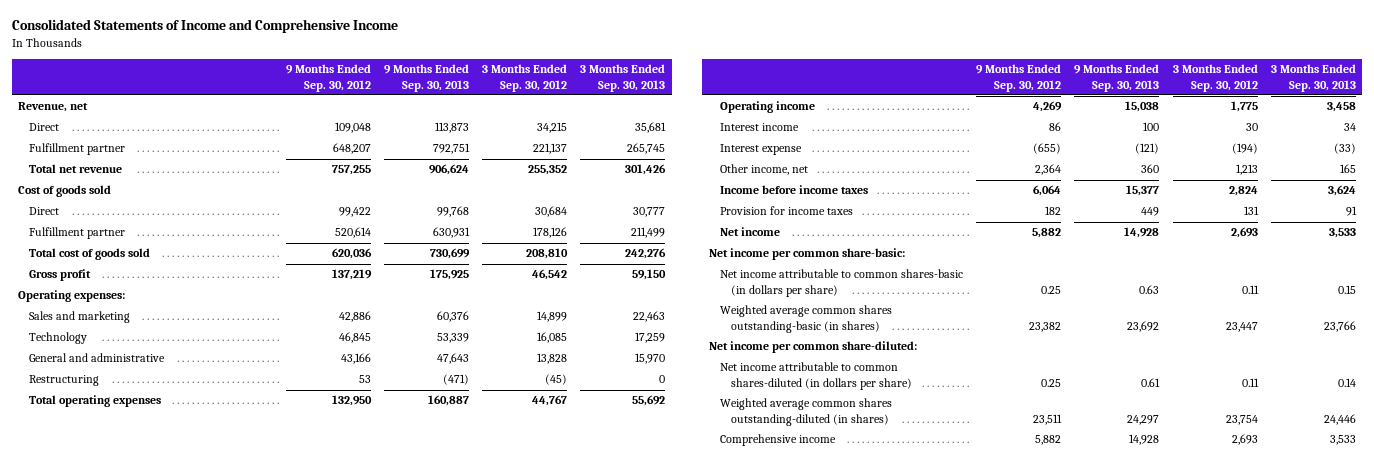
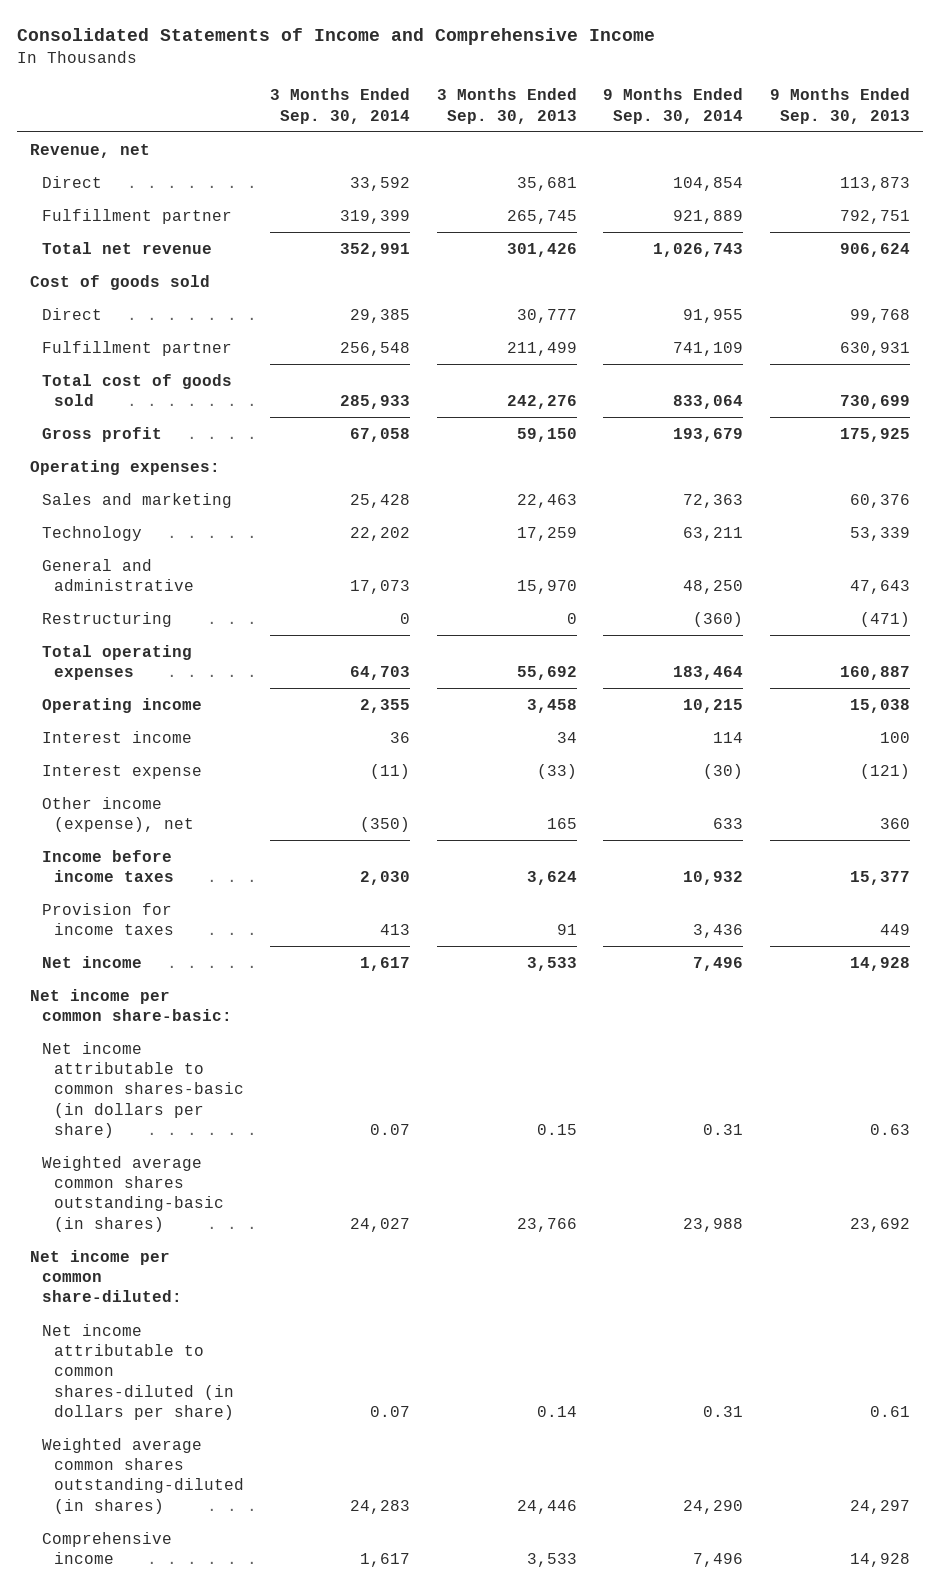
[285,64,371,92] 9 Months Ended Sep. 30, 2012 -> none
[482,64,568,92] 3 Months Ended Sep. 30, 2012 -> none
none -> [270,88,411,124] 3 Months Ended Sep. 30, 2014
none -> [603,88,744,124] 9 Months Ended Sep. 30, 2014
[719,164,808,176] Other income, net -> [41,796,194,833] Other income (expense), net

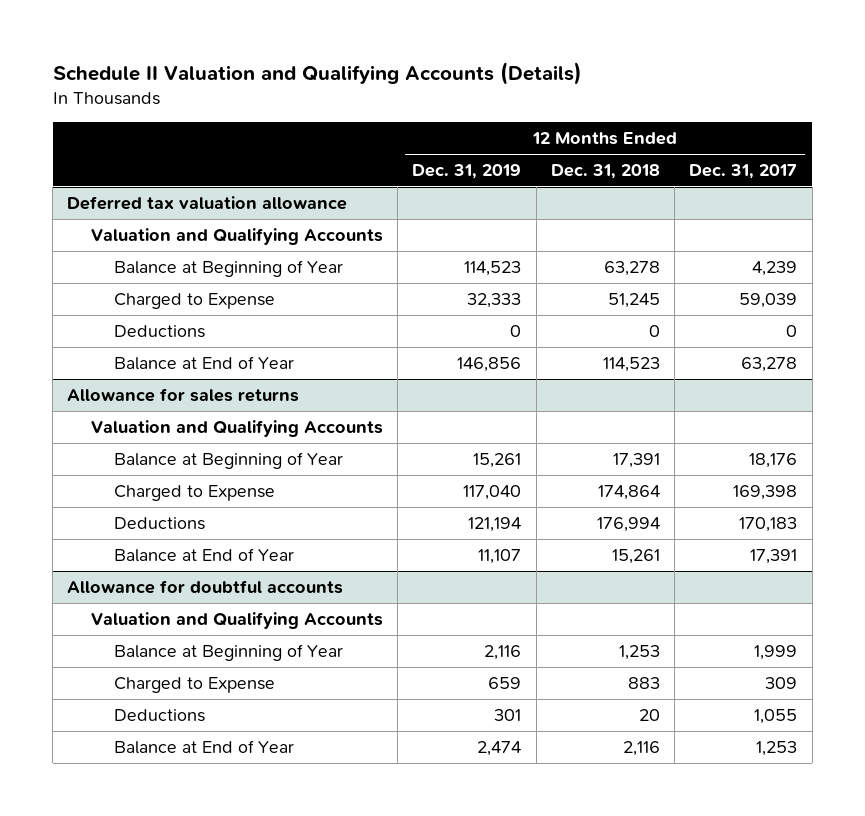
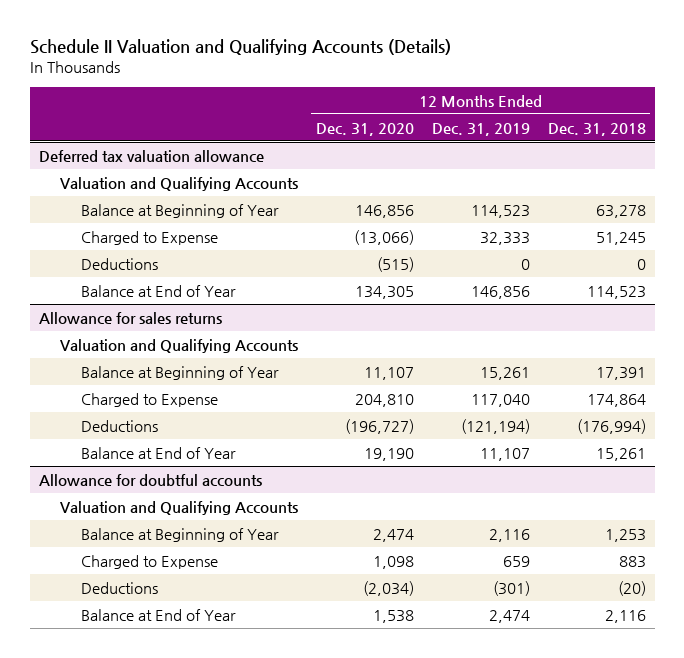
[689,163,798,179] Dec. 31, 2017 -> none
none -> [315,122,414,136] Dec. 31, 2020
[468,516,522,532] 121,194 -> [460,418,530,434] (121,194)
[596,516,660,532] 176,994 -> [576,418,646,434] (176,994)
[494,708,522,721] 301 -> [492,580,530,596] (301)
[638,708,660,721] 20 -> [617,580,646,596] (20)

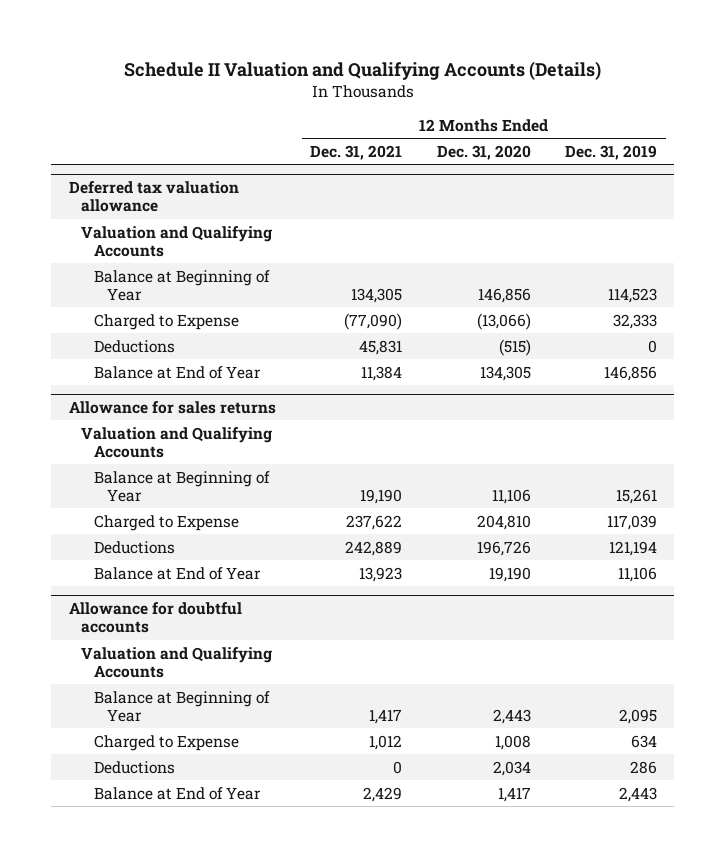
[547,122,646,136] Dec. 31, 2018 -> none
none -> [310,144,403,160] Dec. 31, 2021
[363,366,414,380] 11,107 -> [491,489,531,505] 11,106
[470,393,530,407] 117,040 -> [607,514,658,530] 117,039
[344,418,414,434] (196,727) -> [476,540,531,556] 196,726
[460,418,530,434] (121,194) -> [609,540,658,556] 121,194
[479,447,530,461] 11,107 -> [618,566,658,582] 11,106
[372,528,414,542] 2,474 -> [492,709,531,725] 2,443
[488,528,530,542] 2,116 -> [619,709,658,725] 2,095
[372,555,414,569] 1,098 -> [494,734,531,750] 1,008
[502,555,530,567] 659 -> [631,734,658,748] 634
[362,580,414,596] (2,034) -> [492,760,531,776] 2,034
[492,580,530,596] (301) -> [630,760,658,774] 286
[372,609,414,623] 1,538 -> [497,786,531,802] 1,417
[488,609,530,623] 2,474 -> [619,786,658,802] 2,443

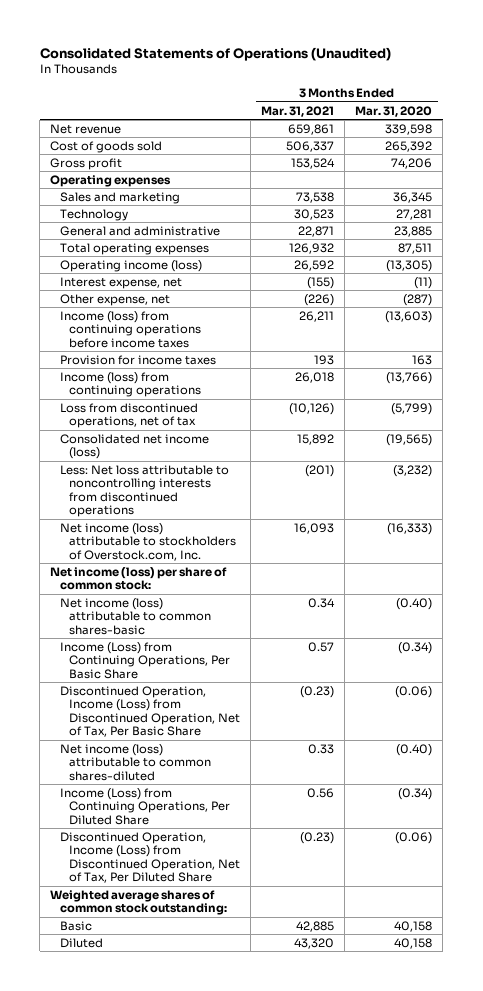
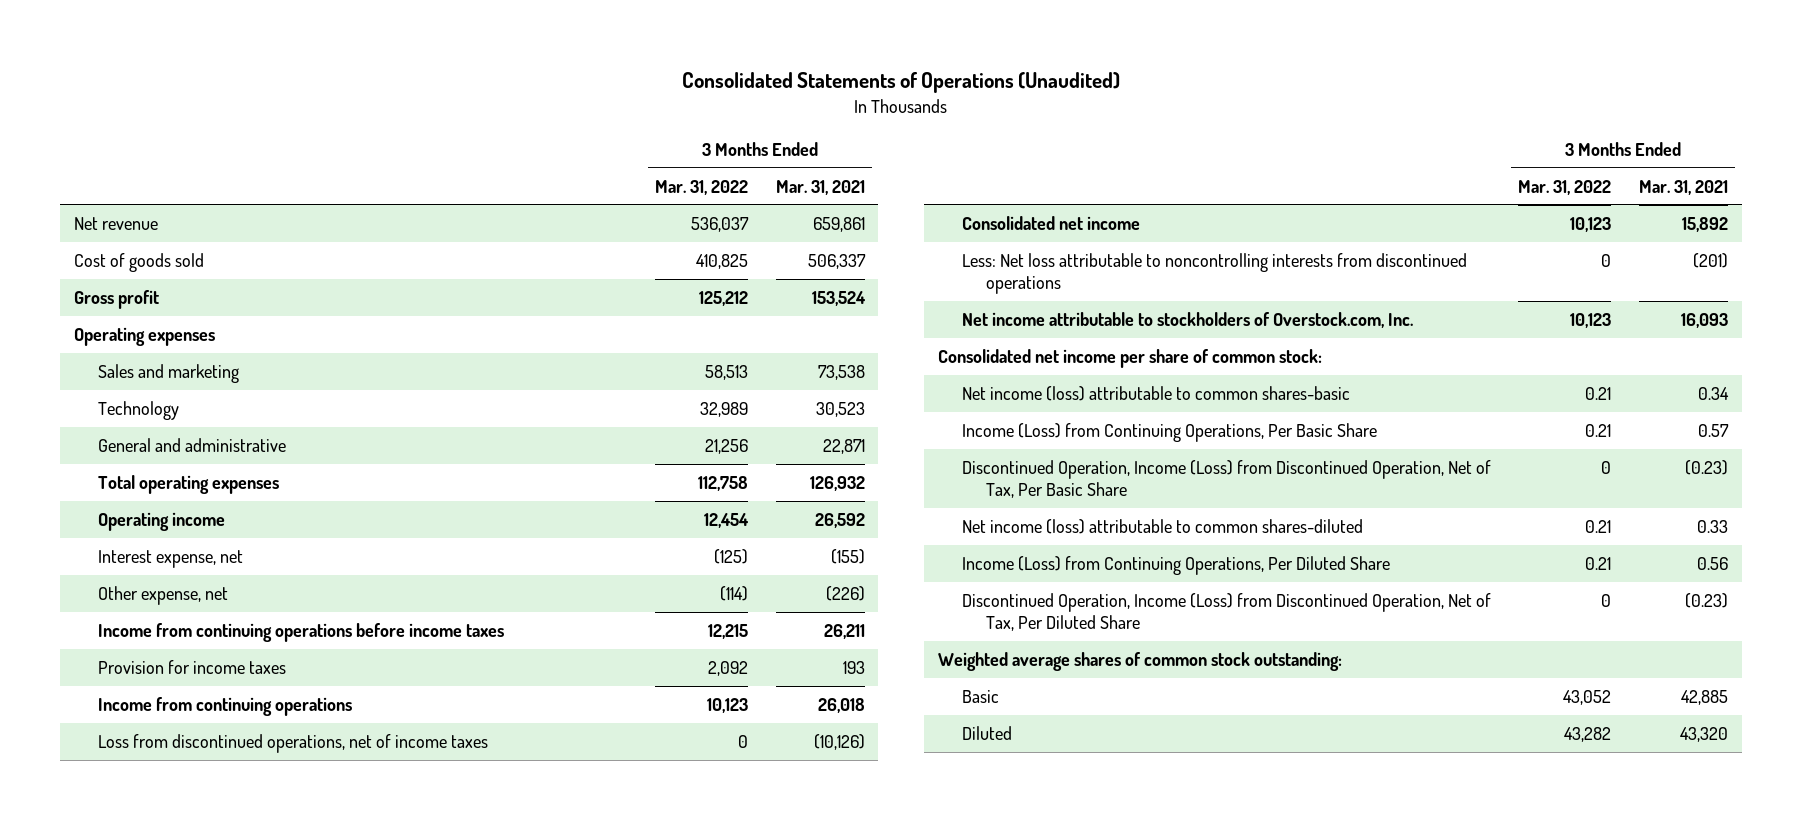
[355,105,433,117] Mar. 31, 2020 -> none
none -> [654,179,748,195] Mar. 31, 2022
[59,259,202,272] Operating income (loss) -> [98,511,226,531] Operating income
[59,310,202,348] Income (loss) from continuing operations before income taxes -> [98,622,505,642] Income from continuing operations before income taxes
[59,371,202,398] Income (loss) from continuing operations -> [98,696,353,716] Income from continuing operations
[59,402,198,429] Loss from discontinued operations, net of tax -> [98,733,489,753] Loss from discontinued operations, net of income taxes
[59,433,209,460] Consolidated net income (loss) -> [961,215,1140,230] Consolidated net income
[59,522,237,561] Net income (loss) attributable to stockholders of Overstock.com, Inc. -> [961,311,1413,328] Net income attributable to stockholders of Overstock.com, Inc.
[50,566,228,591] Net income (loss) per share of common stock: -> [937,348,1322,368] Consolidated net income per share of common stock:

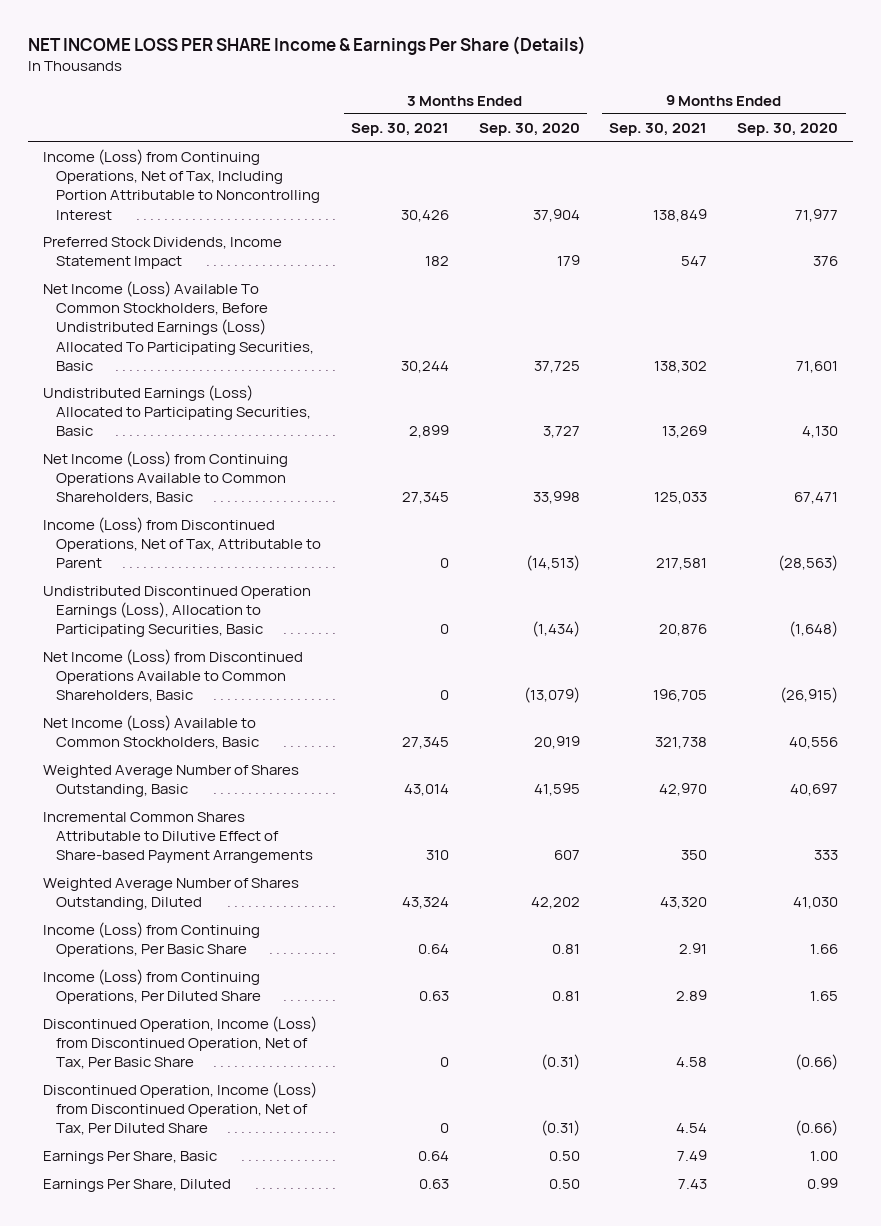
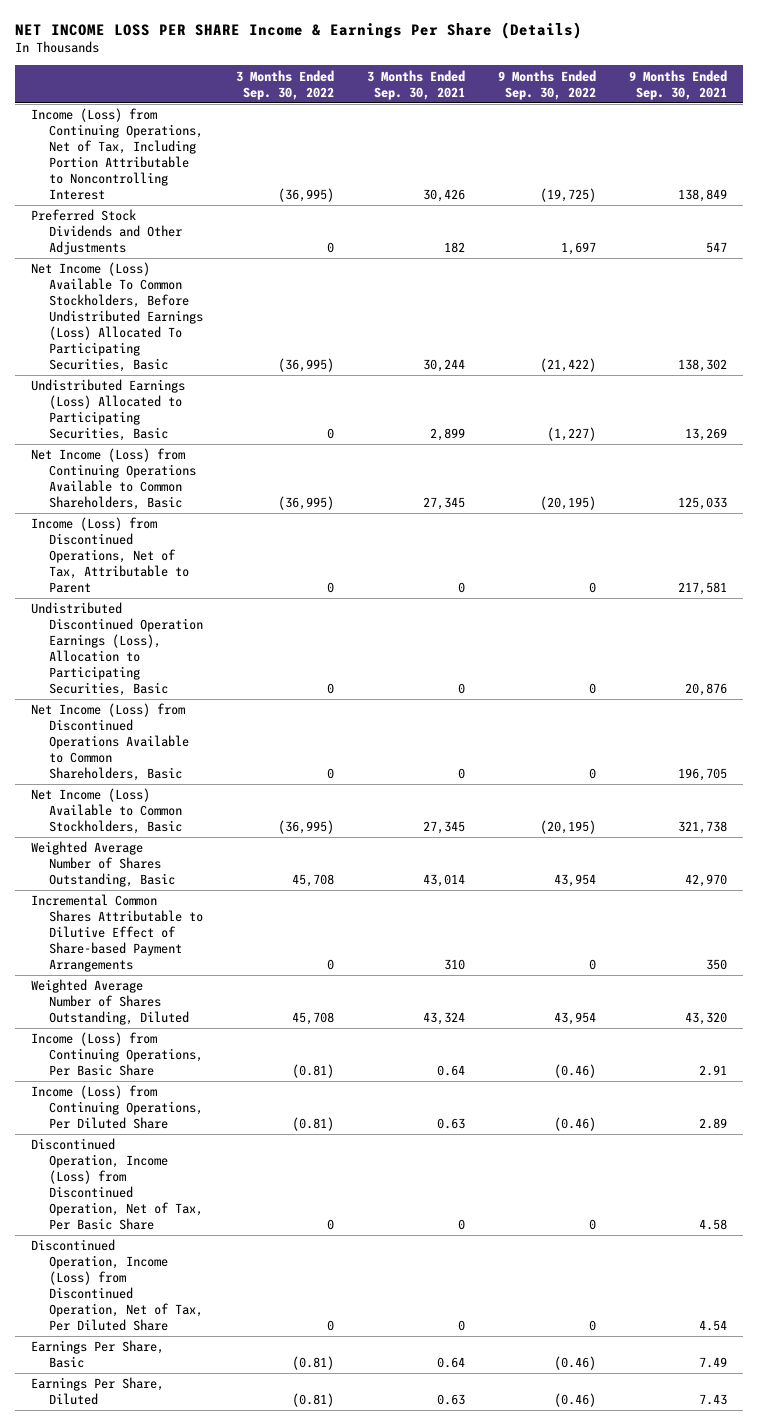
[478,123,580,137] Sep. 30, 2020 -> none
[737,123,839,137] Sep. 30, 2020 -> none
none -> [235,69,334,100] 3 Months Ended Sep. 30, 2022
none -> [497,69,596,100] 9 Months Ended Sep. 30, 2022
[43,237,283,270] Preferred Stock Dividends, Income Statement Impact -> [31,209,182,256] Preferred Stock Dividends and Other Adjustments

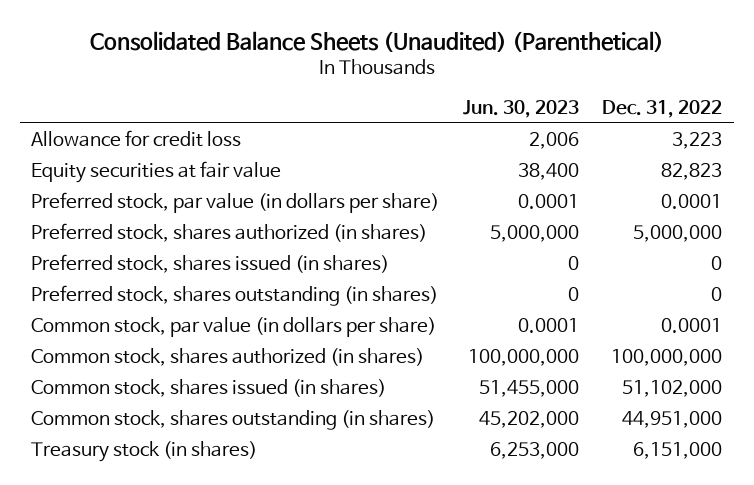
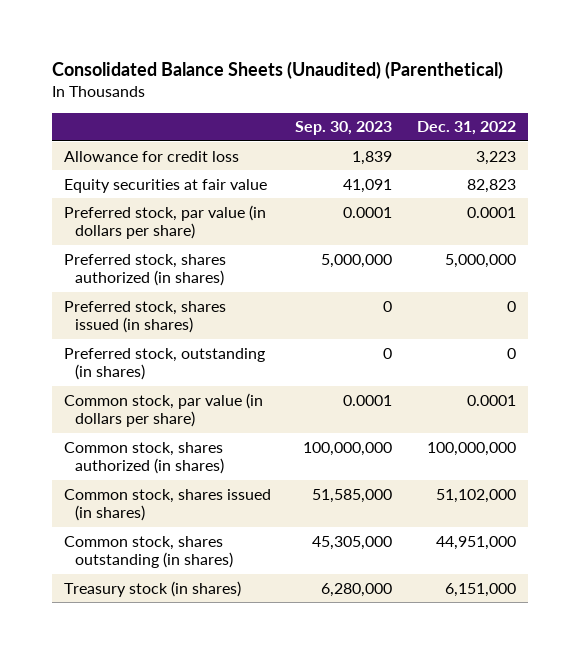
[462,100,579,119] Jun. 30, 2023 -> none
none -> [295,121,393,136] Sep. 30, 2023
[31,284,439,306] Preferred stock, shares outstanding (in shares) -> [63,347,265,381] Preferred stock, outstanding (in shares)

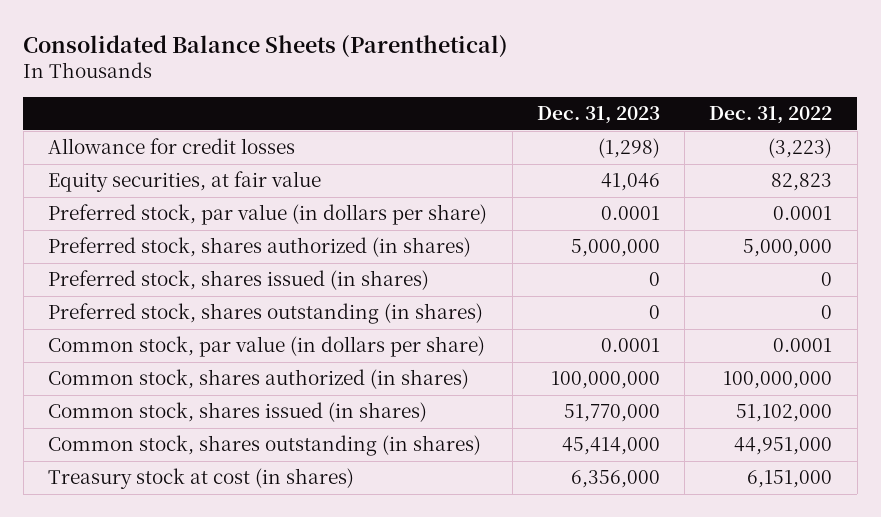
[51,61,503,80] Consolidated Balance Sheets (Unaudited) (Parenthetical) -> [23,34,509,58] Consolidated Balance Sheets (Parenthetical)
[295,121,393,136] Sep. 30, 2023 -> none
none -> [536,106,660,125] Dec. 31, 2023
[63,150,239,162] Allowance for credit loss -> [48,138,296,155] Allowance for credit losses
[475,150,516,165] 3,223 -> [768,138,833,159] (3,223)
[63,178,267,193] Equity securities at fair value -> [48,171,322,193] Equity securities, at fair value
[63,347,265,381] Preferred stock, outstanding (in shares) -> [48,303,484,325] Preferred stock, shares outstanding (in shares)
[63,580,241,597] Treasury stock (in shares) -> [48,468,355,490] Treasury stock at cost (in shares)

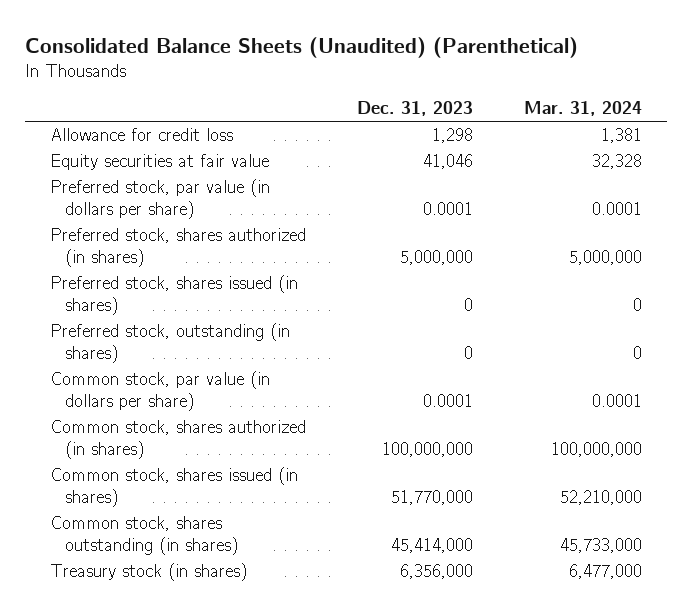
[23,34,509,58] Consolidated Balance Sheets (Parenthetical) -> [24,36,578,58] Consolidated Balance Sheets (Unaudited) (Parenthetical)
[709,106,833,125] Dec. 31, 2022 -> none
none -> [523,101,642,117] Mar. 31, 2024
[48,138,296,155] Allowance for credit losses -> [50,128,234,142] Allowance for credit loss
[597,138,660,159] (1,298) -> [432,128,474,144] 1,298
[48,171,322,193] Equity securities, at fair value -> [50,154,270,171] Equity securities at fair value
[48,303,484,325] Preferred stock, shares outstanding (in shares) -> [50,323,291,363] Preferred stock, outstanding (in shares)
[48,468,355,490] Treasury stock at cost (in shares) -> [50,563,248,582] Treasury stock (in shares)

